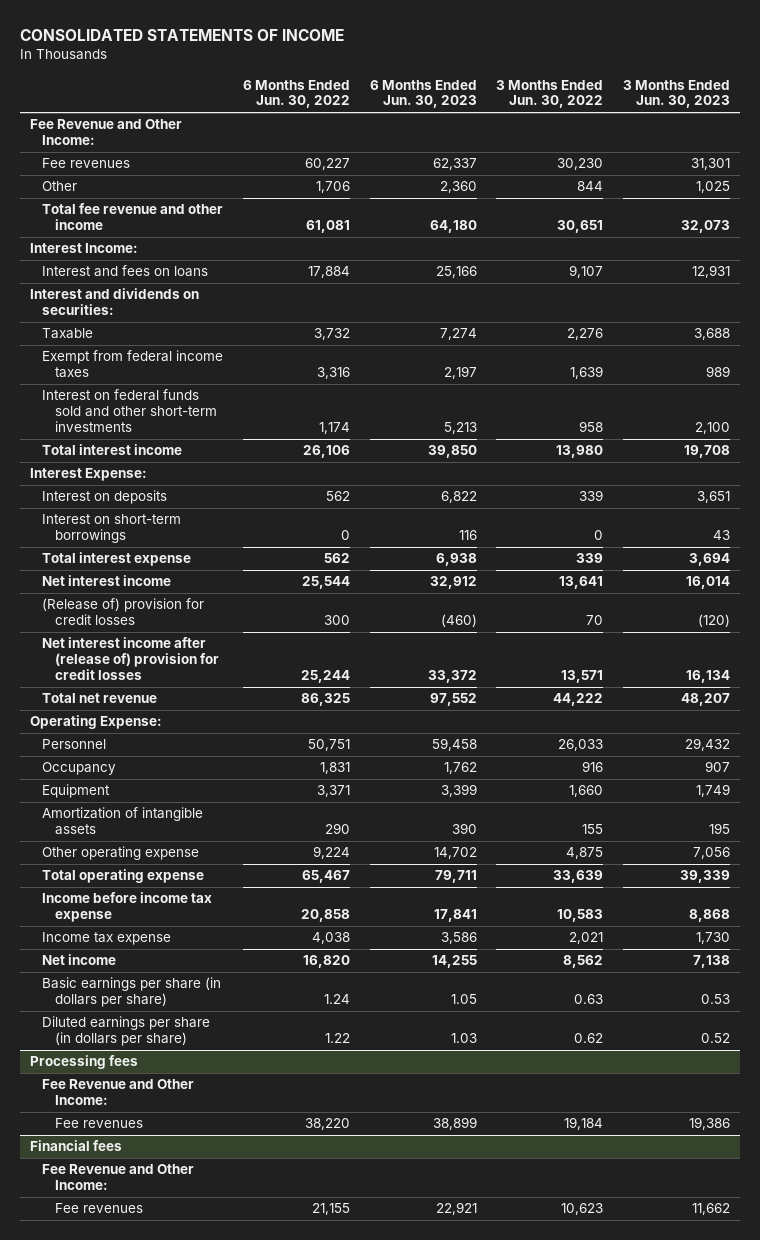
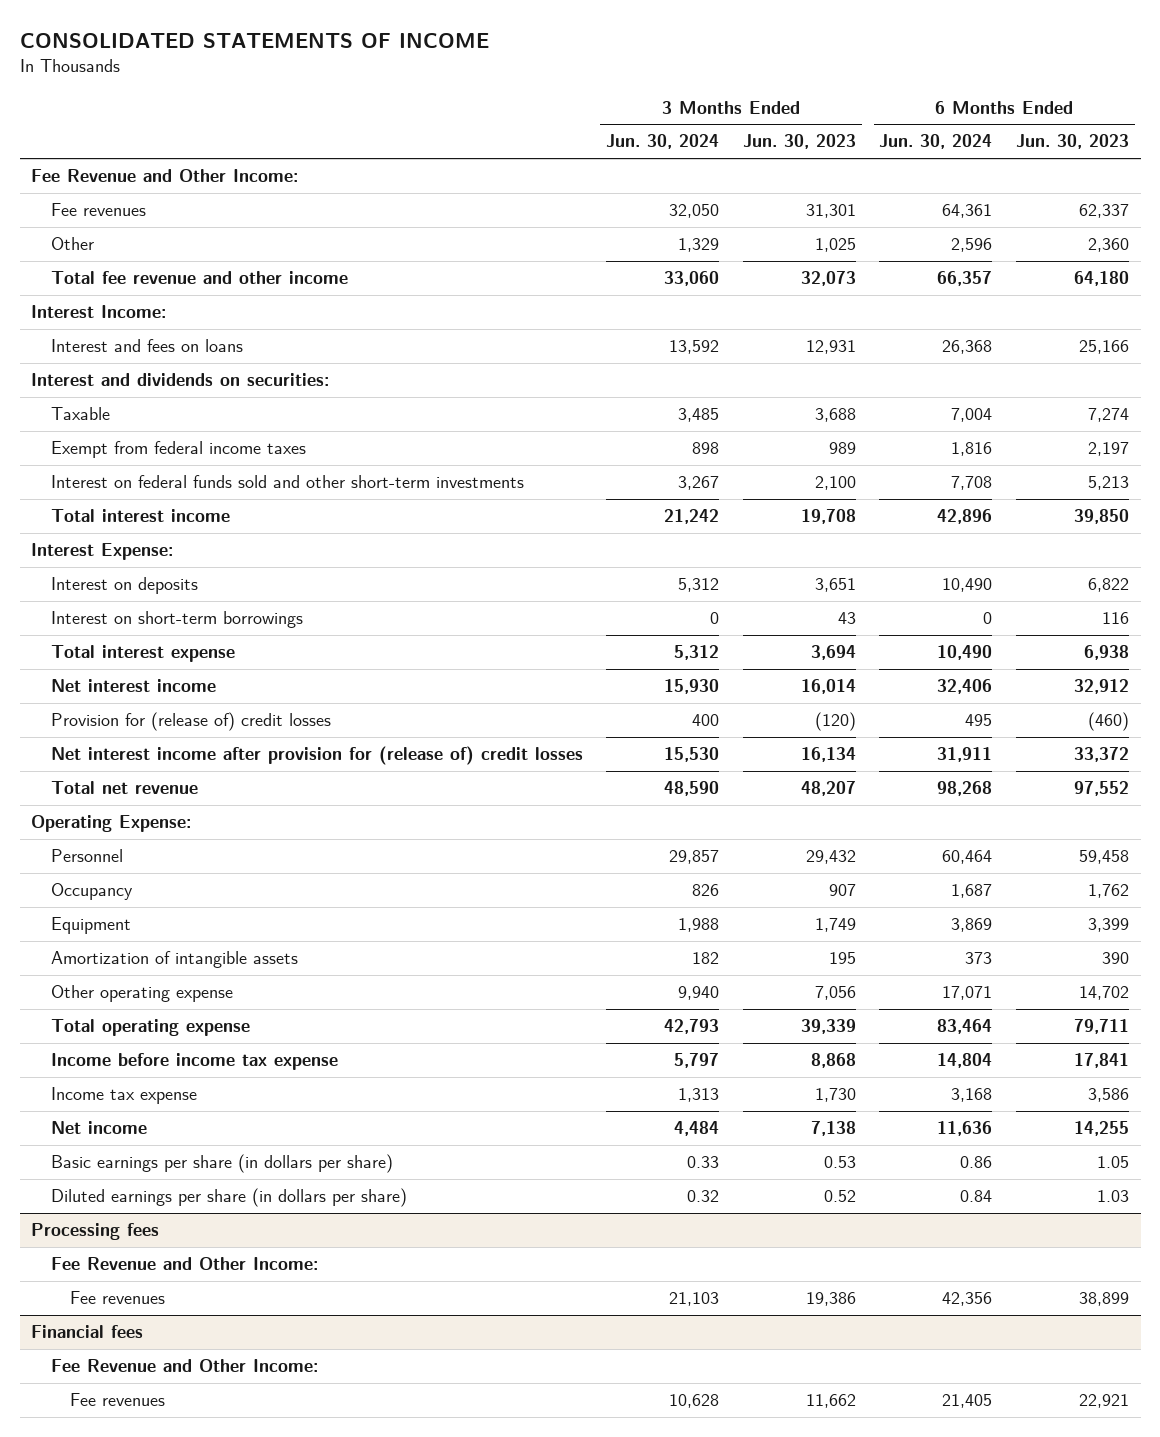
[242,79,350,109] 6 Months Ended Jun. 30, 2022 -> none
[496,79,604,109] 3 Months Ended Jun. 30, 2022 -> none
none -> [606,134,720,150] Jun. 30, 2024
none -> [879,134,993,150] Jun. 30, 2024
[42,598,205,626] (Release of) provision for credit losses -> [50,712,331,732] Provision for (release of) credit losses
[42,637,219,681] Net interest income after (release of) provision for credit losses -> [50,746,583,766] Net interest income after provision for (release of) credit losses

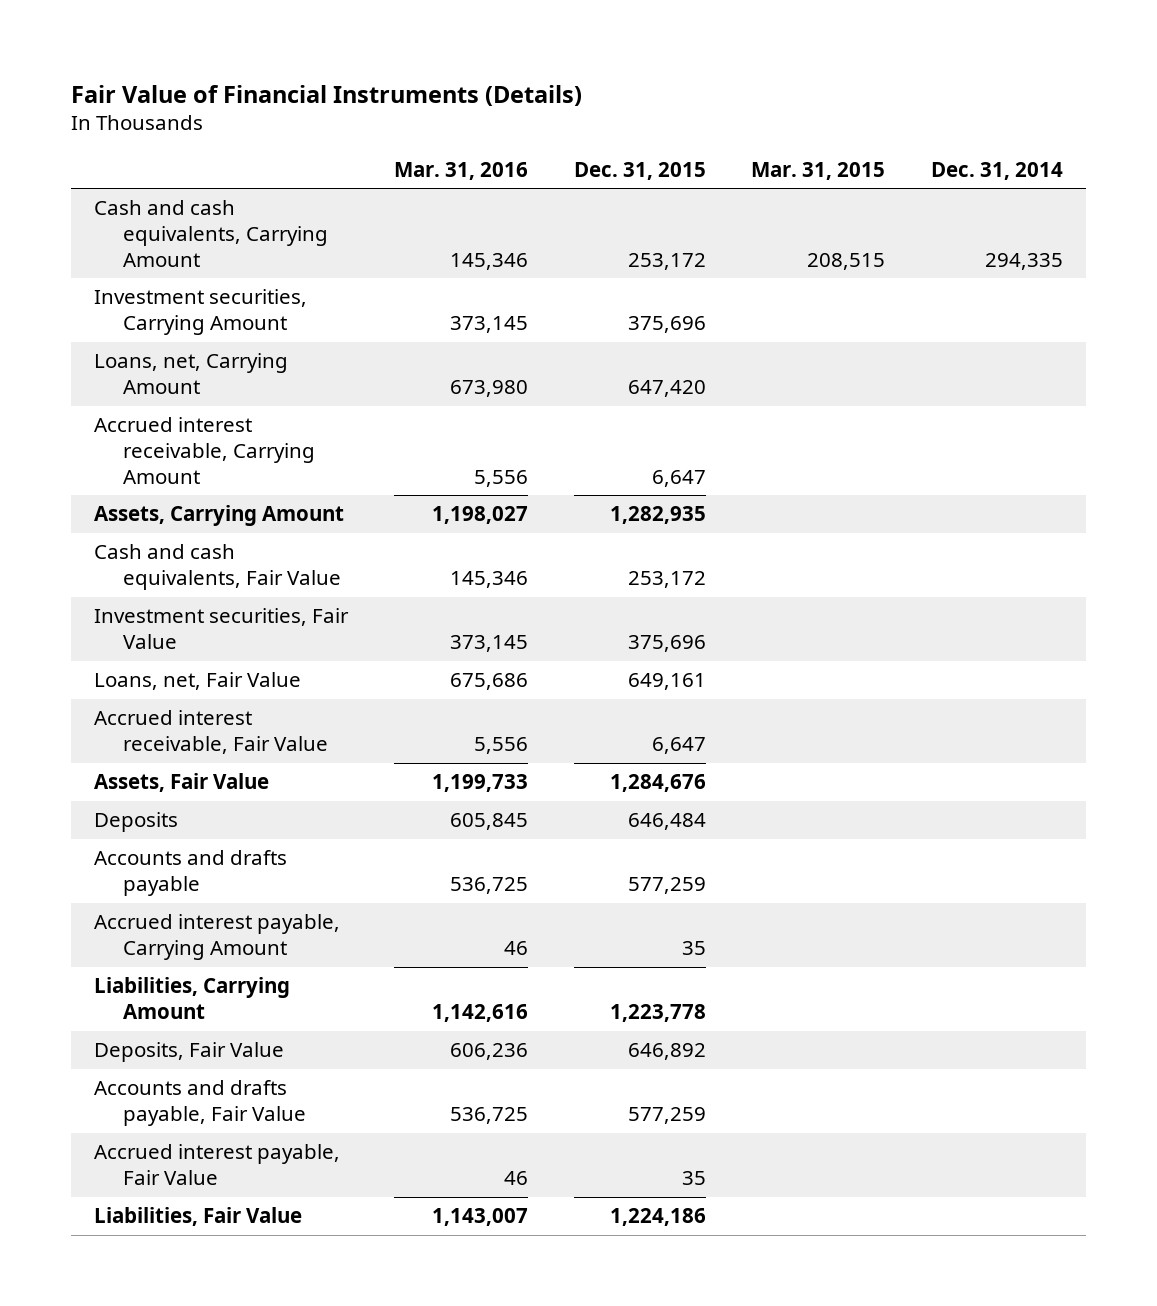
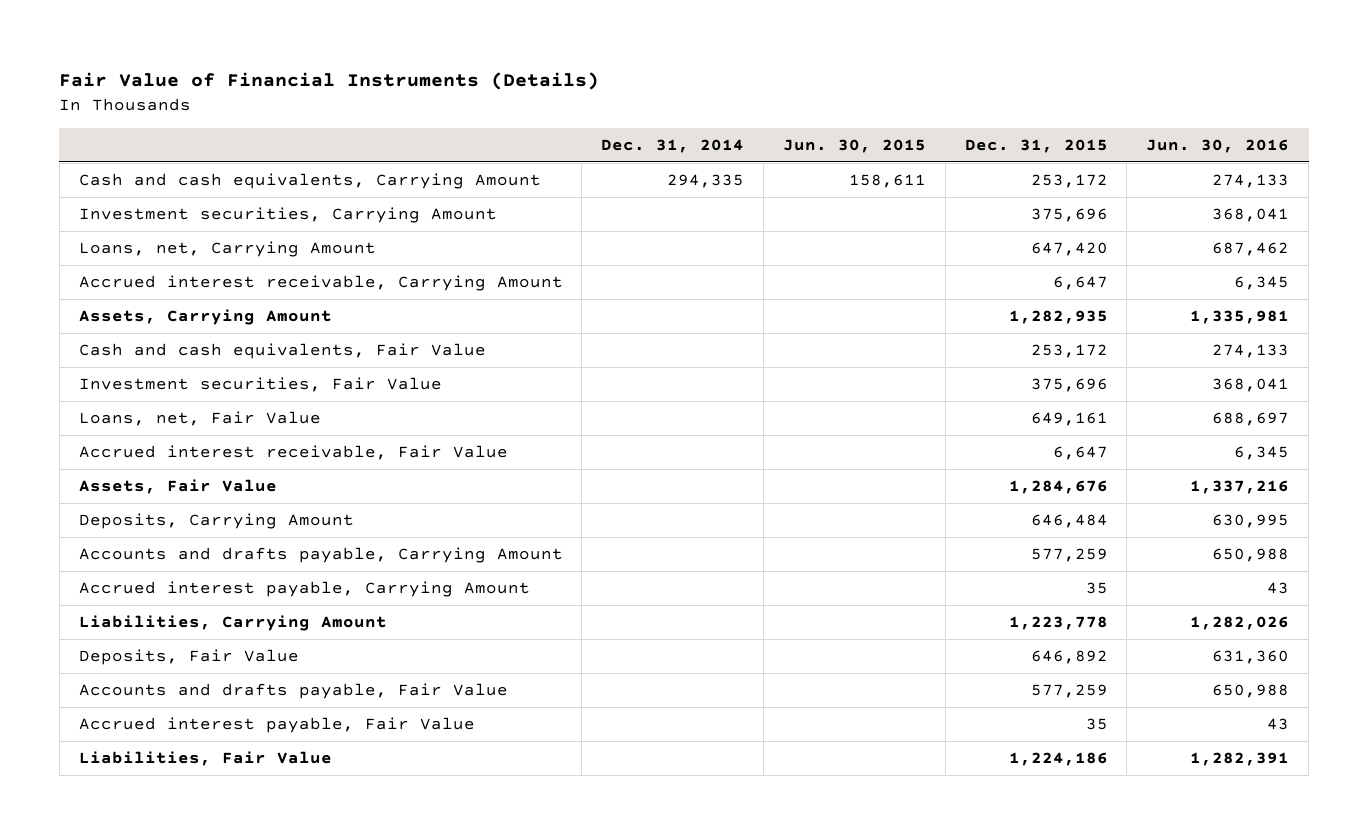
[393,161,528,180] Mar. 31, 2016 -> none
[751,161,886,180] Mar. 31, 2015 -> none
none -> [782,138,926,153] Jun. 30, 2015
none -> [1146,138,1290,153] Jun. 30, 2016
[94,812,179,833] Deposits -> [78,513,354,530] Deposits, Carrying Amount
[94,850,288,897] Accounts and drafts payable -> [78,547,563,564] Accounts and drafts payable, Carrying Amount

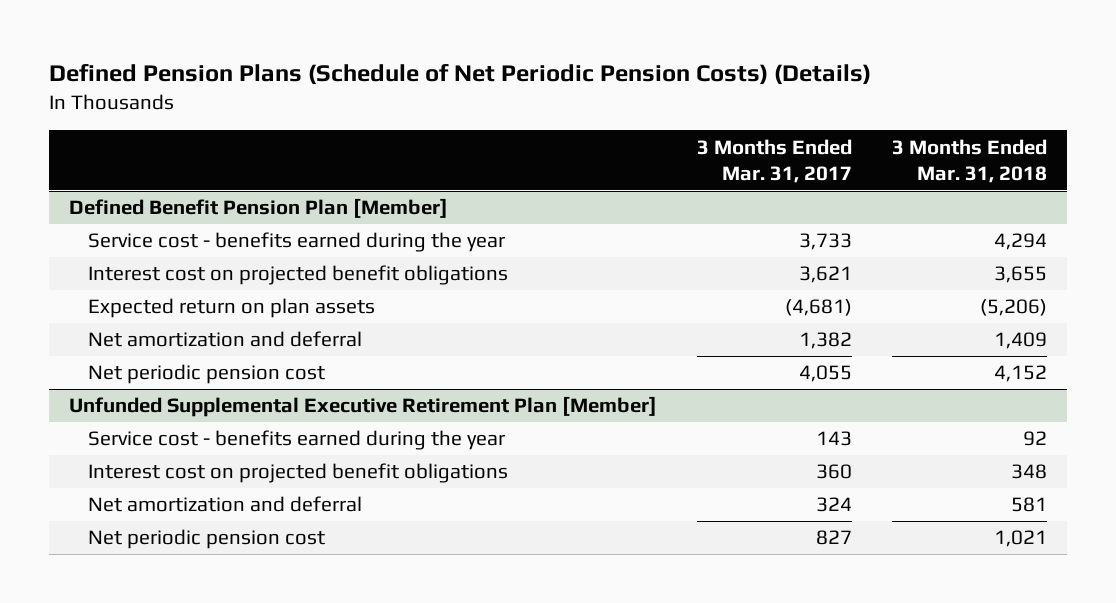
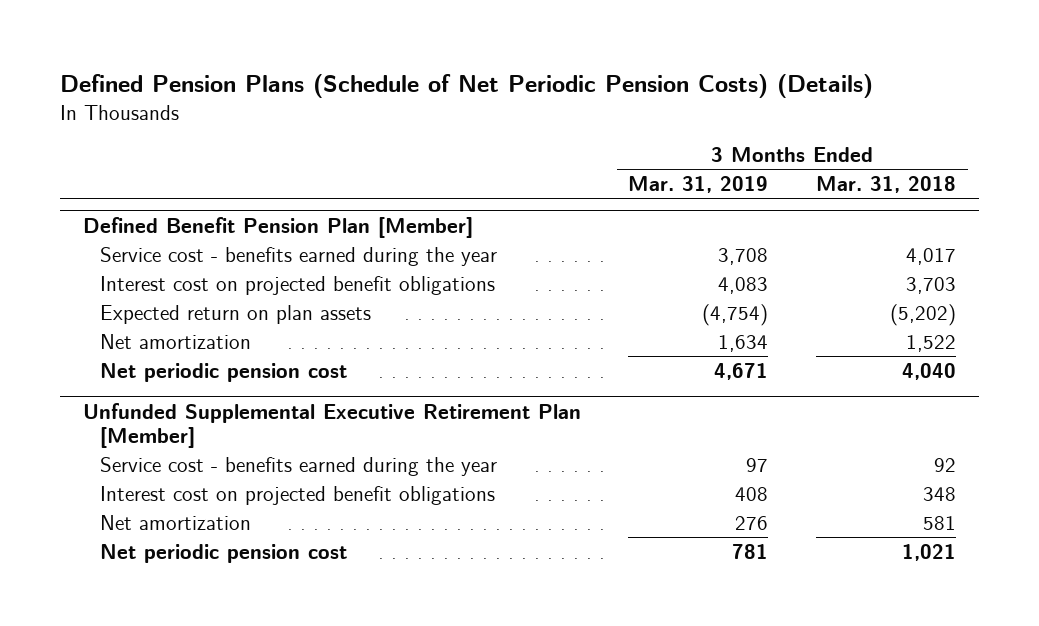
[697,138,853,183] 3 Months Ended Mar. 31, 2017 -> none
none -> [628,176,769,194] Mar. 31, 2019
[994,233,1048,251] 4,294 -> [905,247,956,265] 4,017
[994,266,1048,284] 3,655 -> [905,276,956,294] 3,703
[980,299,1048,317] (5,206) -> [889,303,956,326] (5,202)
[87,331,362,348] Net amortization and deferral -> [99,333,251,349] Net amortization
[994,332,1048,350] 1,409 -> [905,334,956,352] 1,522
[994,365,1048,383] 4,152 -> [901,362,956,380] 4,040
[87,496,362,513] Net amortization and deferral -> [99,514,251,530] Net amortization

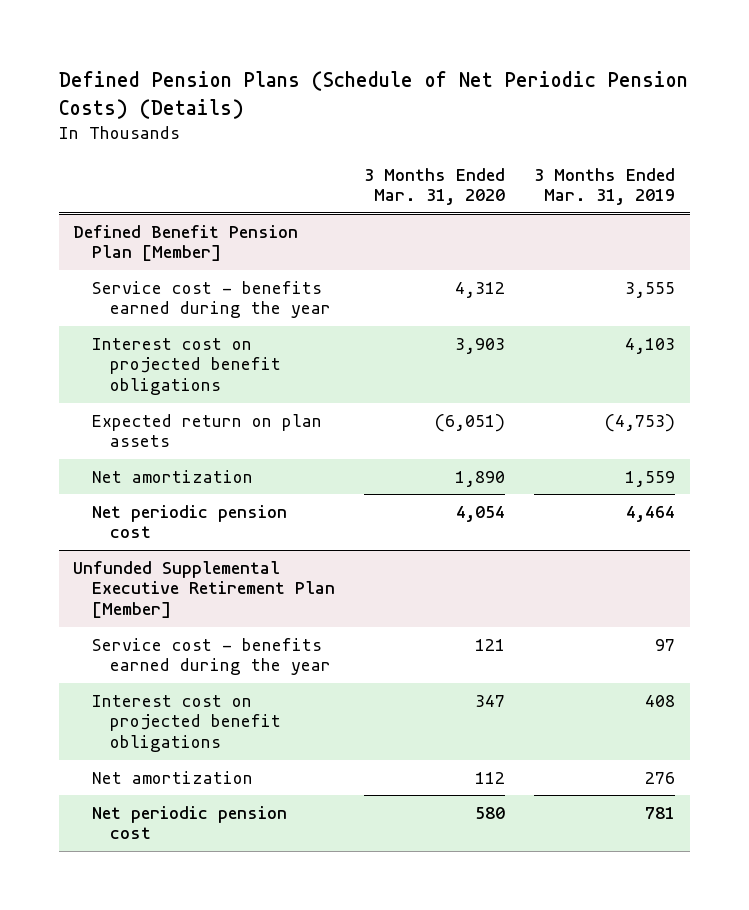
[815,176,956,194] Mar. 31, 2018 -> none
none -> [364,167,506,206] 3 Months Ended Mar. 31, 2020
[718,247,769,265] 3,708 -> [625,281,676,298] 3,555
[718,276,769,294] 4,083 -> [625,337,676,354] 4,103
[702,303,769,326] (4,754) -> [605,413,676,432] (4,753)
[718,334,769,352] 1,634 -> [625,470,676,487] 1,559
[714,362,769,380] 4,671 -> [626,505,676,522] 4,464

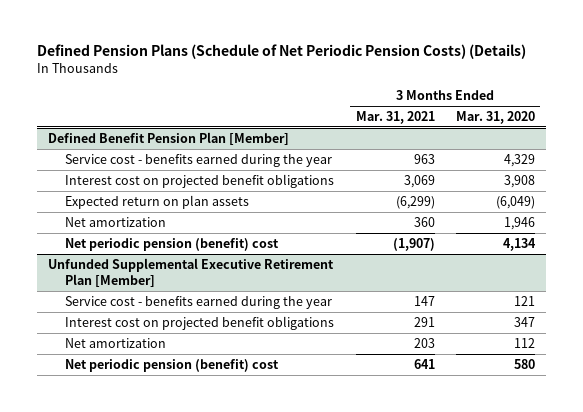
[534,167,676,206] 3 Months Ended Mar. 31, 2019 -> none
none -> [355,110,435,124] Mar. 31, 2021
[455,281,506,298] 4,312 -> [504,153,536,167] 4,329
[455,337,506,354] 3,903 -> [504,174,536,188] 3,908
[435,413,506,432] (6,051) -> [496,195,536,209] (6,049)
[455,470,506,487] 1,890 -> [504,216,536,230] 1,946
[91,504,287,539] Net periodic pension cost -> [65,237,280,251] Net periodic pension (benefit) cost
[456,505,506,522] 4,054 -> [503,237,537,251] 4,134
[91,805,287,840] Net periodic pension cost -> [65,358,280,372] Net periodic pension (benefit) cost

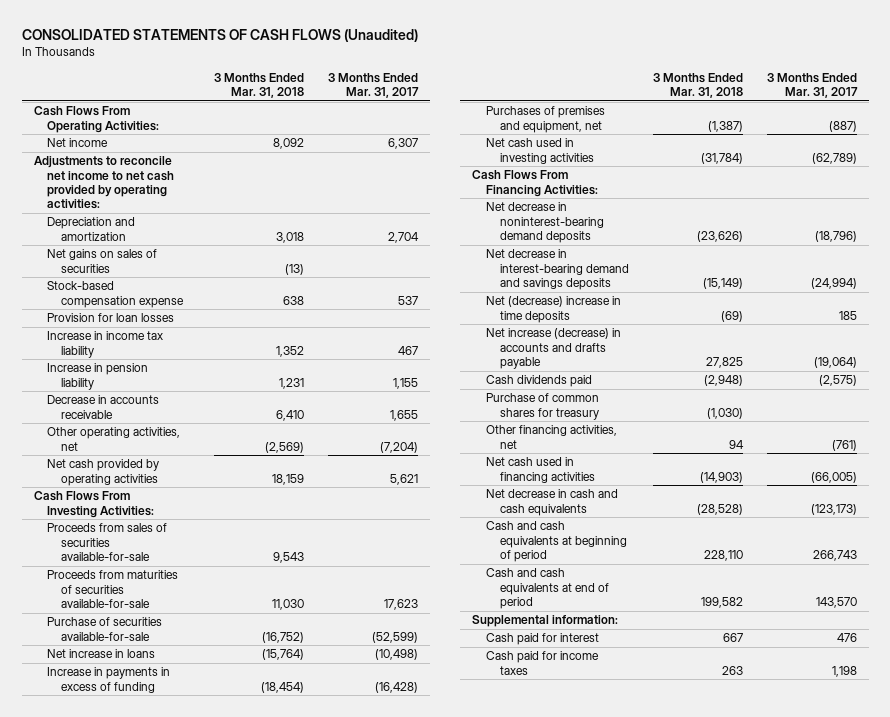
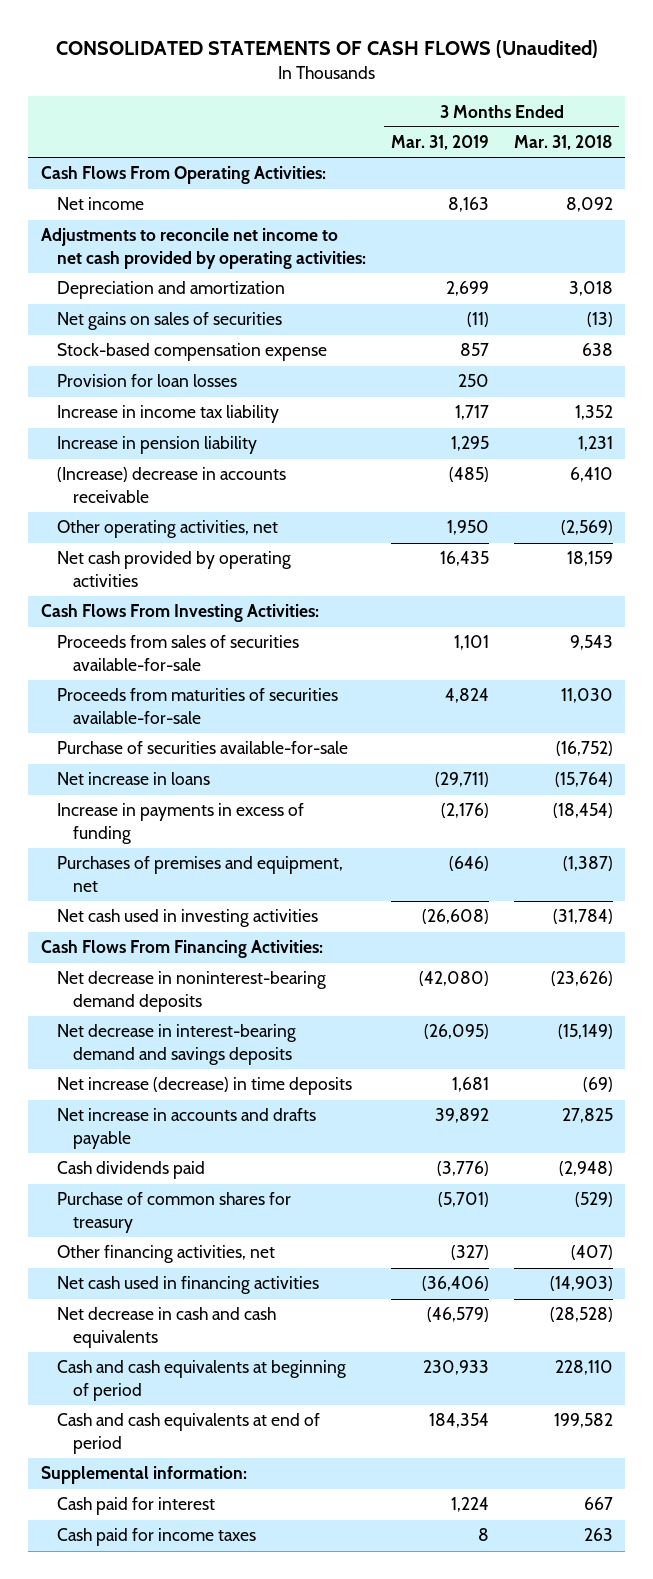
[328,72,420,99] 3 Months Ended Mar. 31, 2017 -> none
none -> [390,135,489,151] Mar. 31, 2019
[47,395,160,419] Decrease in accounts receivable -> [56,467,286,504] (Increase) decrease in accounts receivable
[485,296,621,323] Net (decrease) increase in time deposits -> [56,1077,352,1096] Net increase (decrease) in time deposits
[485,328,621,370] Net increase (decrease) in accounts and drafts payable -> [56,1108,316,1150] Net increase in accounts and drafts payable
[706,407,743,419] (1,030) -> [574,1192,613,1208] (529)
[728,439,744,449] 94 -> [570,1245,613,1261] (407)

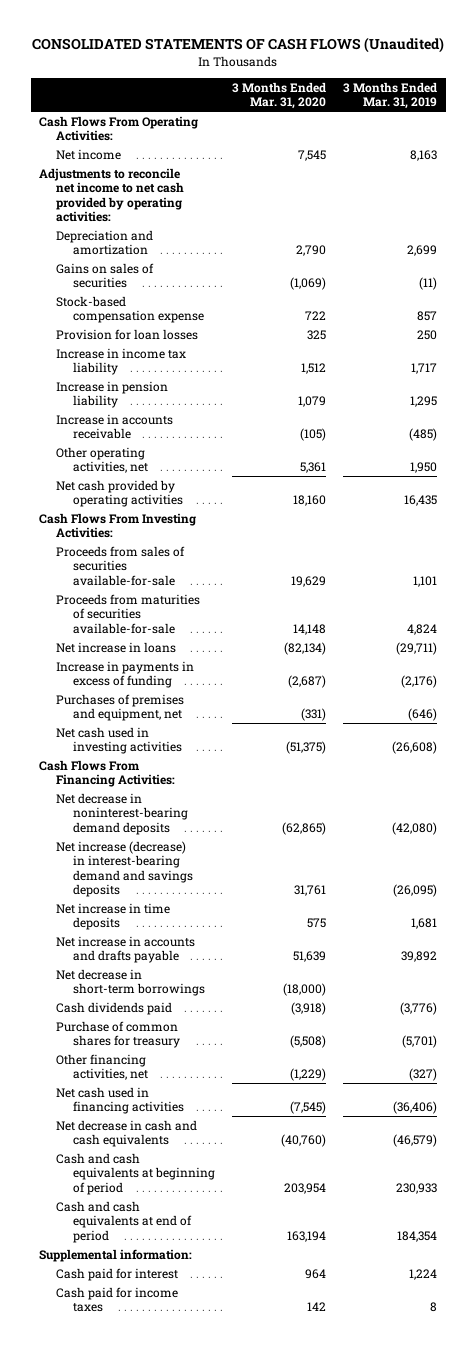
[513,135,613,151] Mar. 31, 2018 -> none
none -> [231,81,326,110] 3 Months Ended Mar. 31, 2020
[56,312,282,331] Net gains on sales of securities -> [55,262,154,289] Gains on sales of securities
[56,467,286,504] (Increase) decrease in accounts receivable -> [55,413,173,440] Increase in accounts receivable
[56,741,348,755] Purchase of securities available-for-sale -> none
[56,1024,296,1066] Net decrease in interest-bearing demand and savings deposits -> [55,840,193,898] Net increase (decrease) in interest-bearing demand and savings deposits
[56,1077,352,1096] Net increase (decrease) in time deposits -> [55,902,170,931] Net increase in time deposits
none -> [55,968,205,997] Net decrease in short-term borrowings

